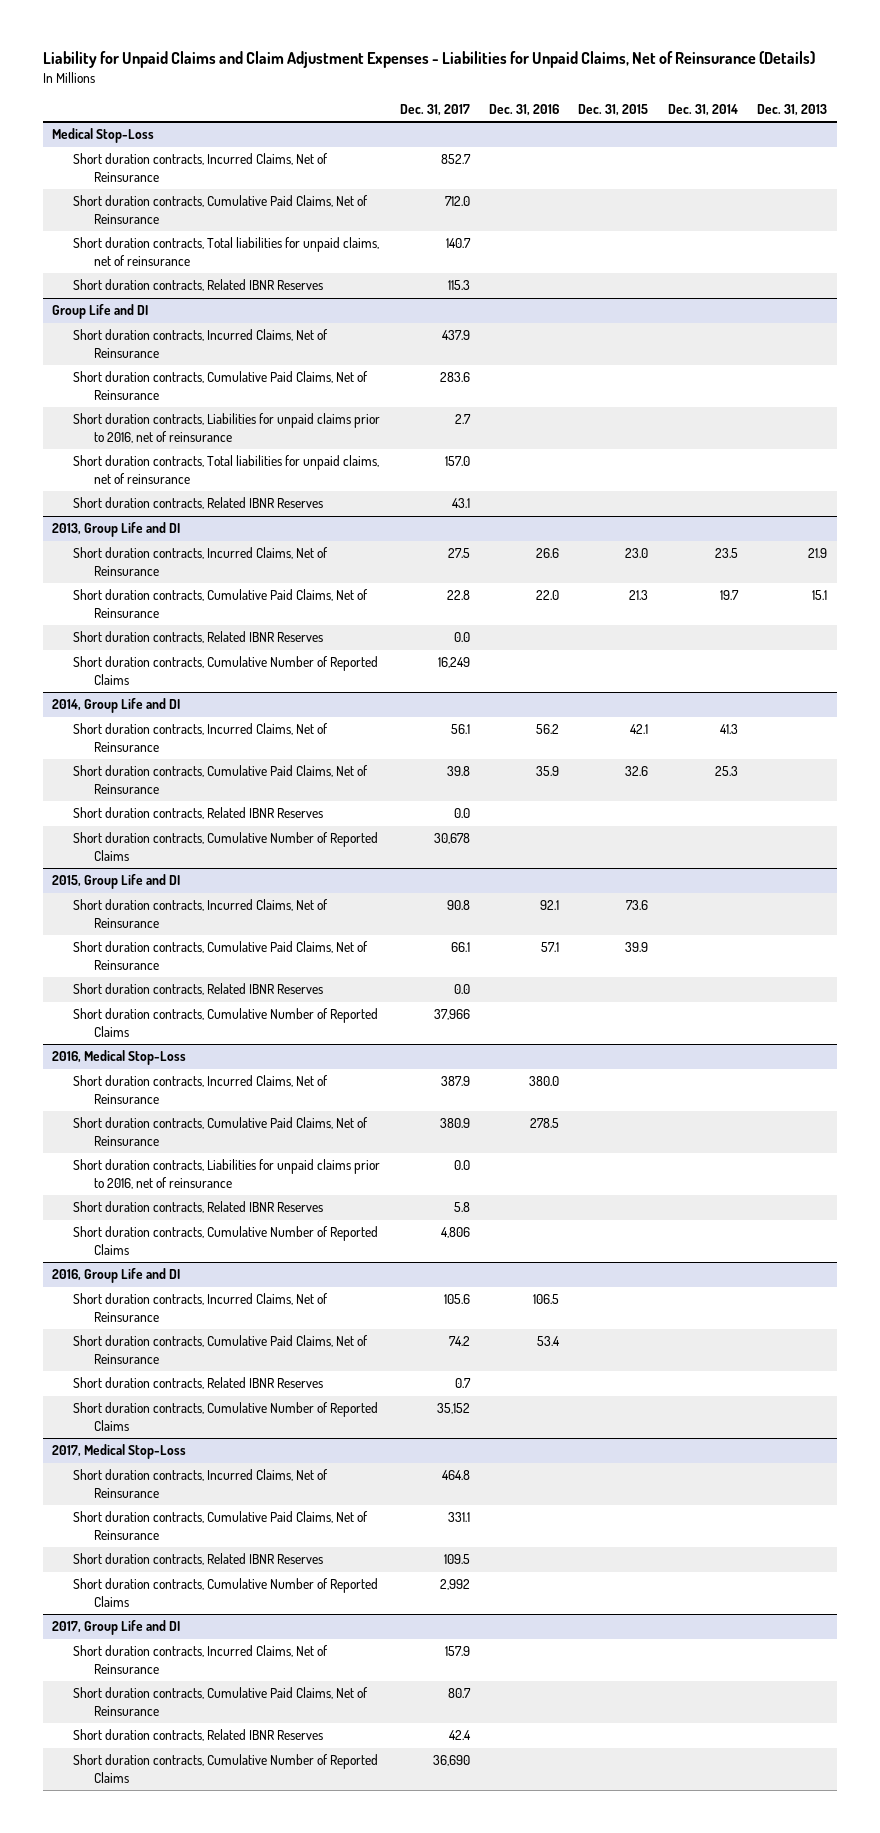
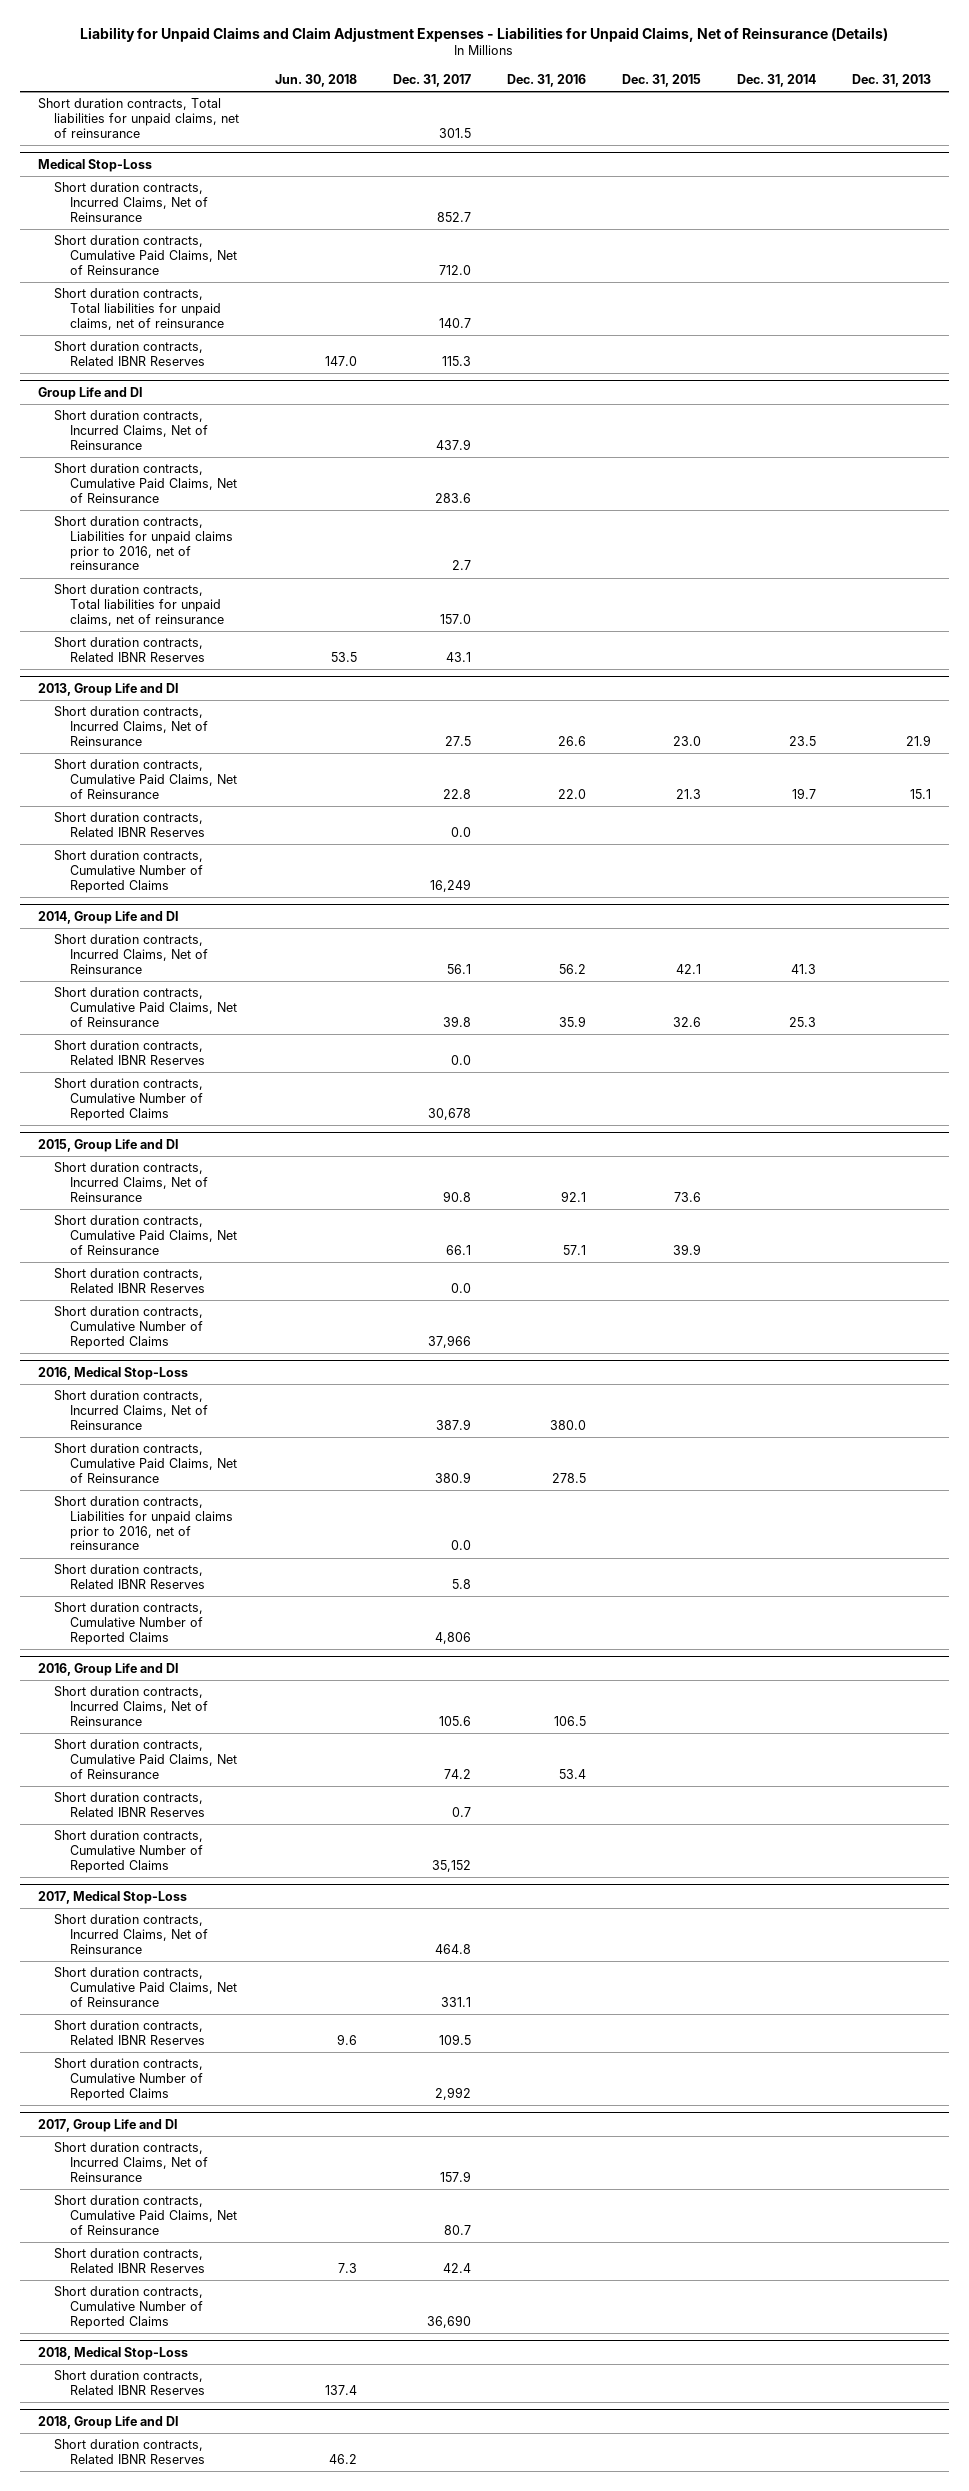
none -> [274,73,357,87] Jun. 30, 2018
none -> [37,98,239,138] Short duration contracts, Total liabilities for unpaid claims, net of reinsurance
none -> [37,2346,188,2360] 2018, Medical Stop-Loss
none -> [53,2370,205,2395] Short duration contracts, Related IBNR Reserves
none -> [37,2415,179,2429] 2018, Group Life and DI
none -> [53,2439,205,2464] Short duration contracts, Related IBNR Reserves

